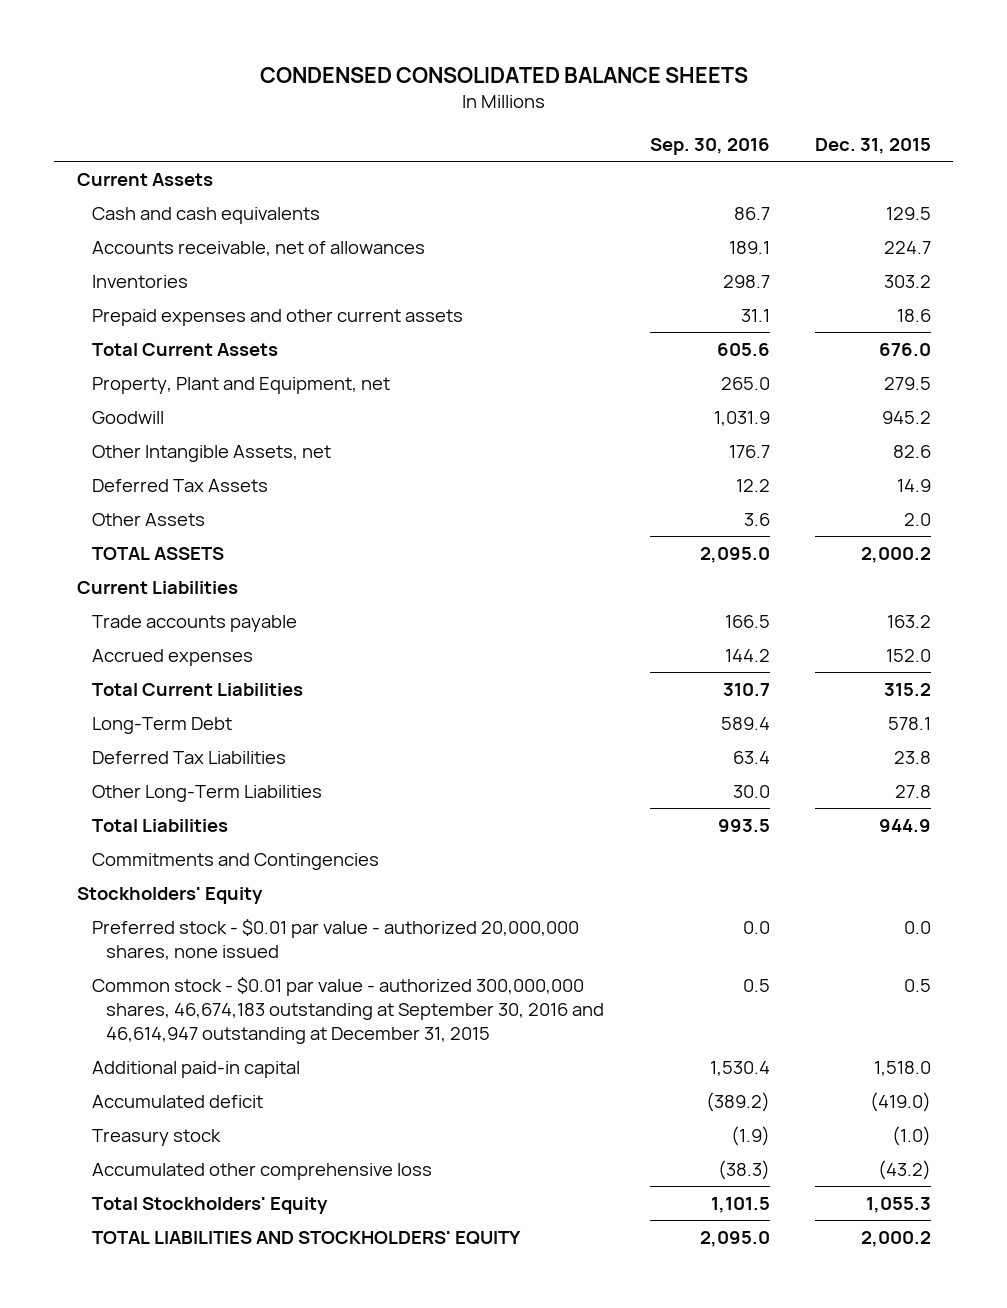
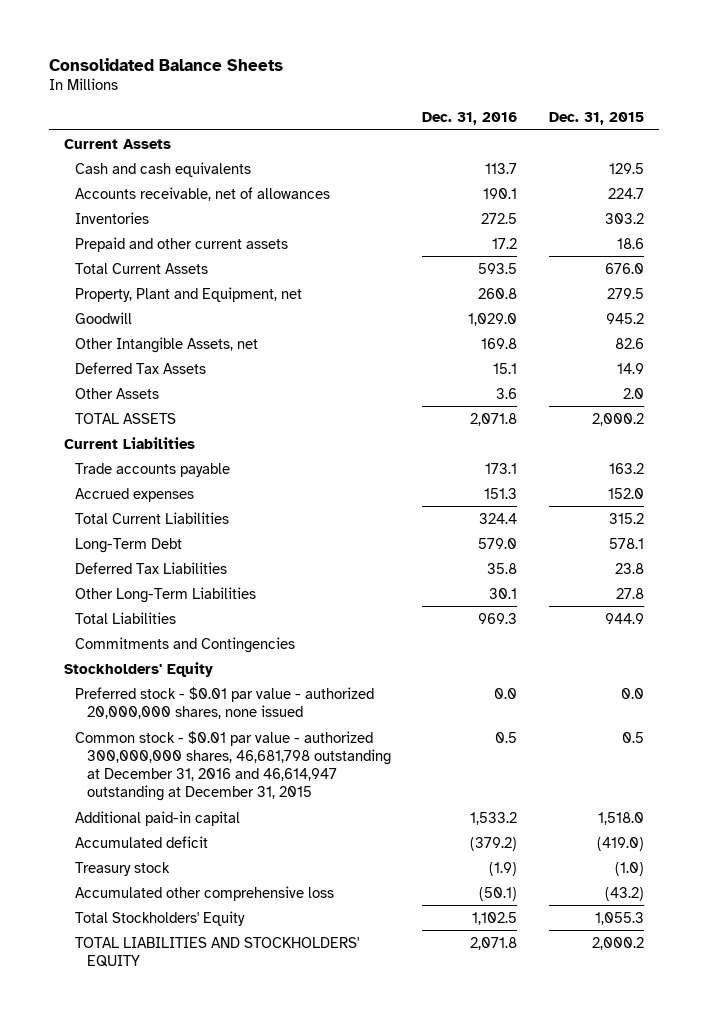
[259,67,748,84] CONDENSED CONSOLIDATED BALANCE SHEETS -> [48,57,283,71] Consolidated Balance Sheets
[649,137,770,155] Sep. 30, 2016 -> none
none -> [422,112,518,126] Dec. 31, 2016
[91,308,463,326] Prepaid expenses and other current assets -> [75,236,289,252] Prepaid and other current assets
[91,976,605,1045] Common stock - $0.01 par value - authorized 300,000,000 shares, 46,674,183 outstanding at September 30, 2016 and 46,614,947 outstanding at December 31, 2015 -> [75,730,391,801] Common stock - $0.01 par value - authorized 300,000,000 shares, 46,681,798 outstanding at December 31, 2016 and 46,614,947 outstanding at December 31, 2015

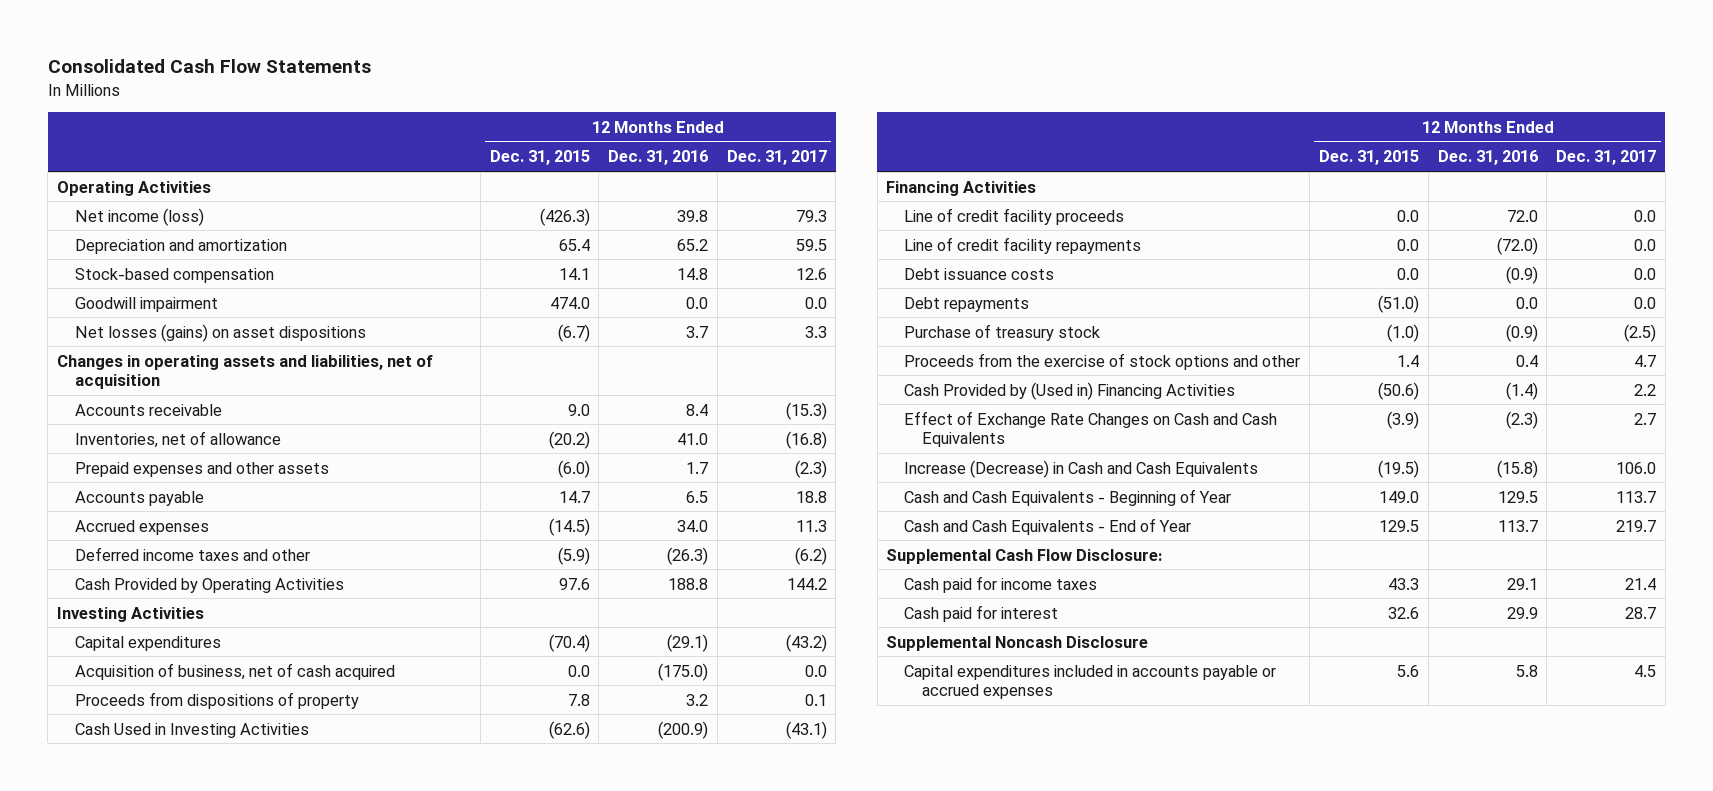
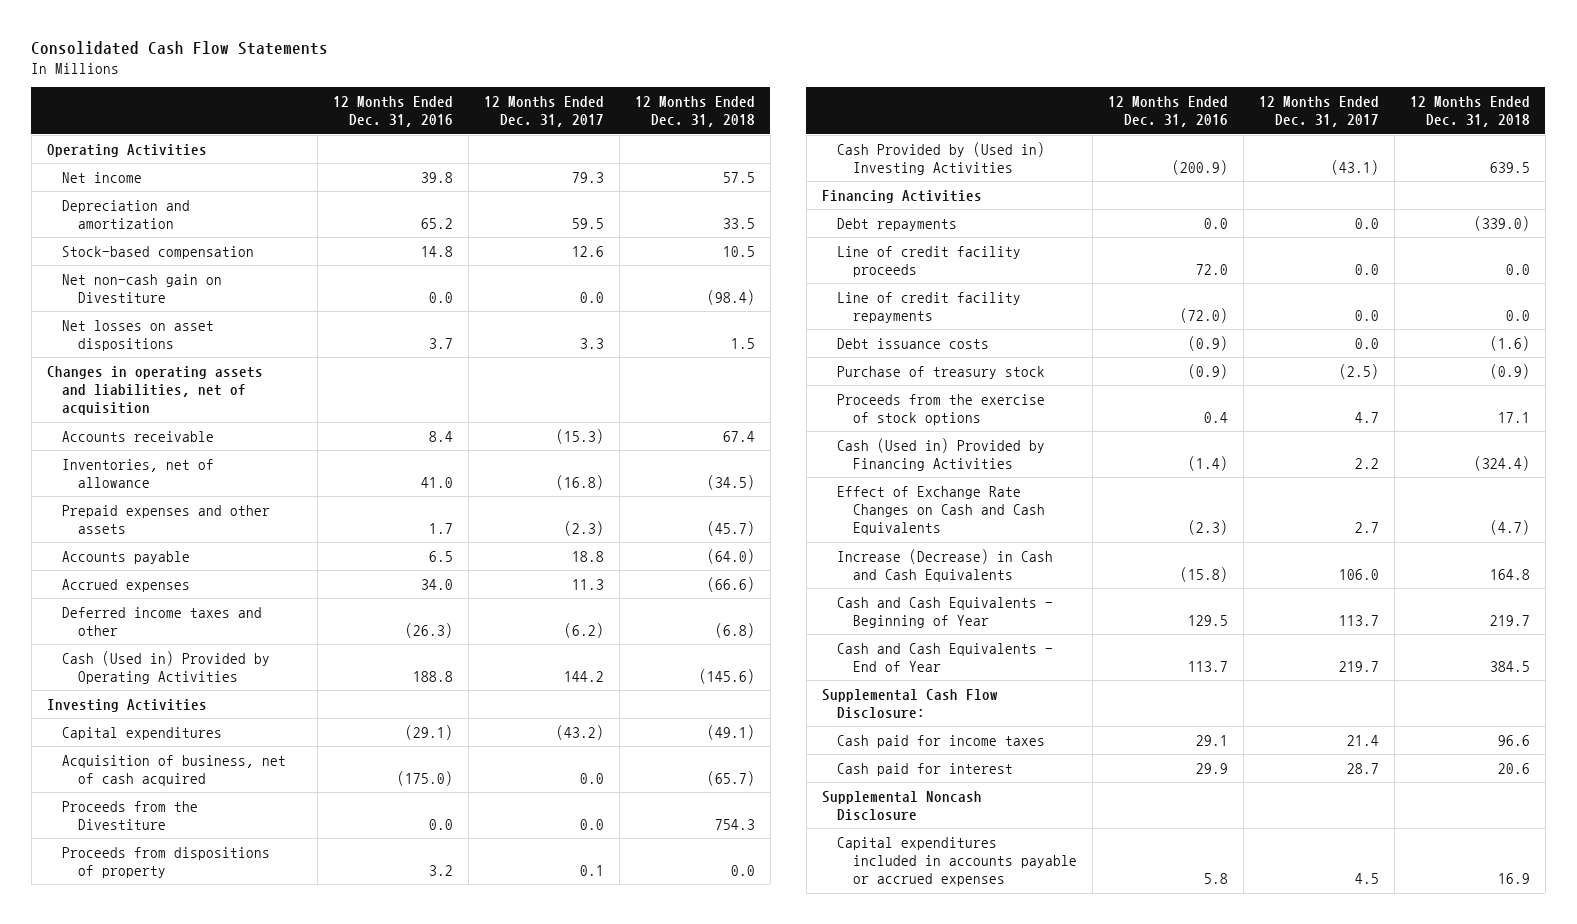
[489,150,590,166] Dec. 31, 2015 -> none
none -> [634,95,755,128] 12 Months Ended Dec. 31, 2018
[75,207,205,226] Net income (loss) -> [62,171,143,183] Net income
[75,296,219,312] Goodwill impairment -> none
none -> [62,273,223,303] Net non-cash gain on Divestiture
[75,323,367,342] Net losses (gains) on asset dispositions -> [62,319,215,351] Net losses on asset dispositions
[75,577,345,593] Cash Provided by Operating Activities -> [62,650,271,684] Cash (Used in) Provided by Operating Activities
none -> [62,800,199,830] Proceeds from the Divestiture
[75,722,310,738] Cash Used in Investing Activities -> [837,141,1046,175] Cash Provided by (Used in) Investing Activities
[904,296,1030,312] Debt repayments -> [837,217,958,231] Debt repayments
[904,352,1301,370] Proceeds from the exercise of stock options and other -> [837,393,1046,425] Proceeds from the exercise of stock options
[904,381,1236,400] Cash Provided by (Used in) Financing Activities -> [837,437,1046,471] Cash (Used in) Provided by Financing Activities

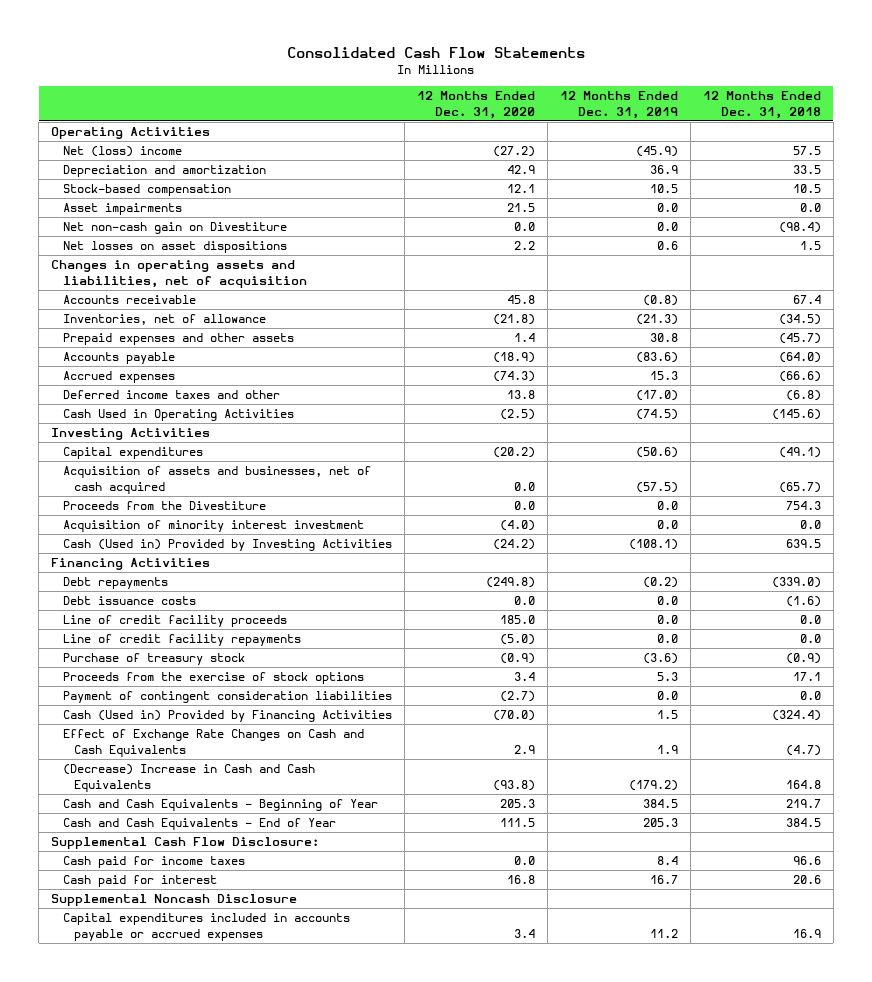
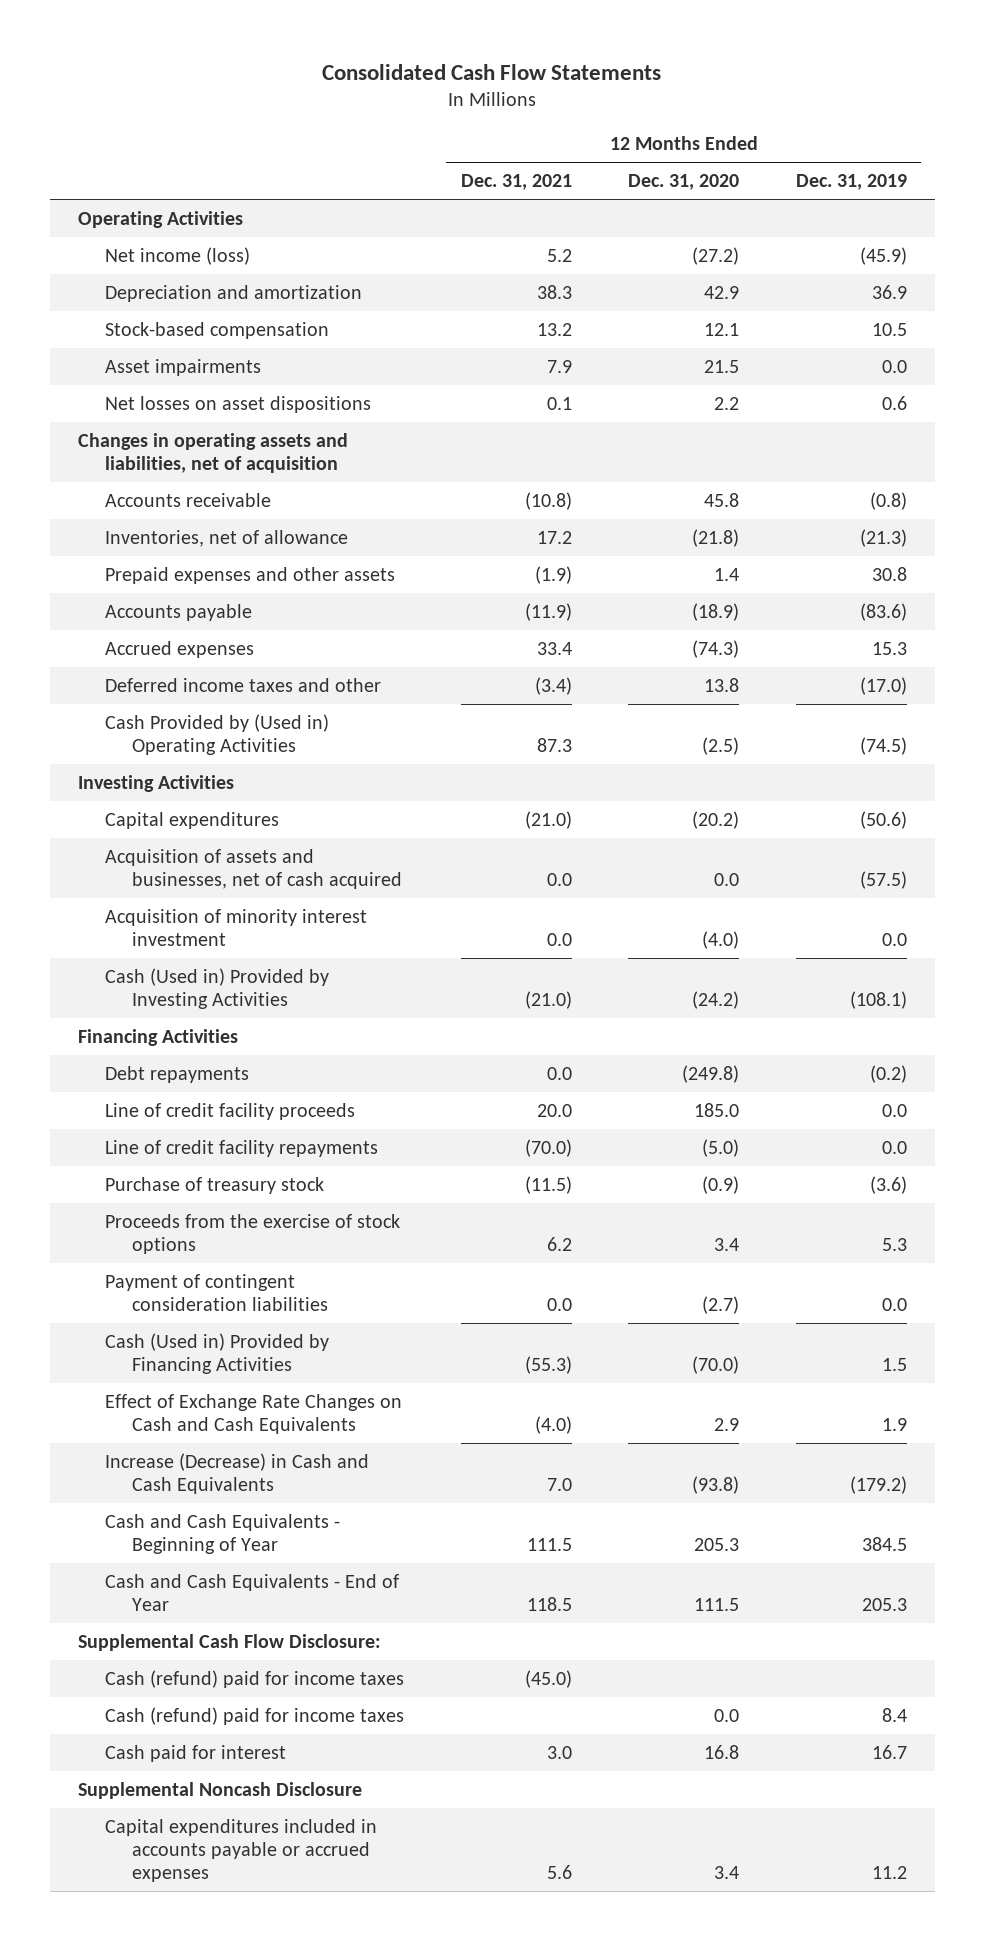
[702,91,821,120] 12 Months Ended Dec. 31, 2018 -> none
none -> [460,174,572,191] Dec. 31, 2021
[62,146,182,158] Net (loss) income -> [105,246,251,265] Net income (loss)
[62,222,287,235] Net non-cash gain on Divestiture -> none
[62,409,294,422] Cash Used in Operating Activities -> [105,713,330,755] Cash Provided by (Used in) Operating Activities
[62,501,266,511] Proceeds from the Divestiture -> none
[62,596,196,606] Debt issuance costs -> none
[62,764,315,792] (Decrease) Increase in Cash and Cash Equivalents -> [105,1452,370,1494] Increase (Decrease) in Cash and Cash Equivalents
none -> [105,1669,405,1688] Cash (refund) paid for income taxes
[62,856,245,869] Cash paid for income taxes -> [105,1706,405,1725] Cash (refund) paid for income taxes

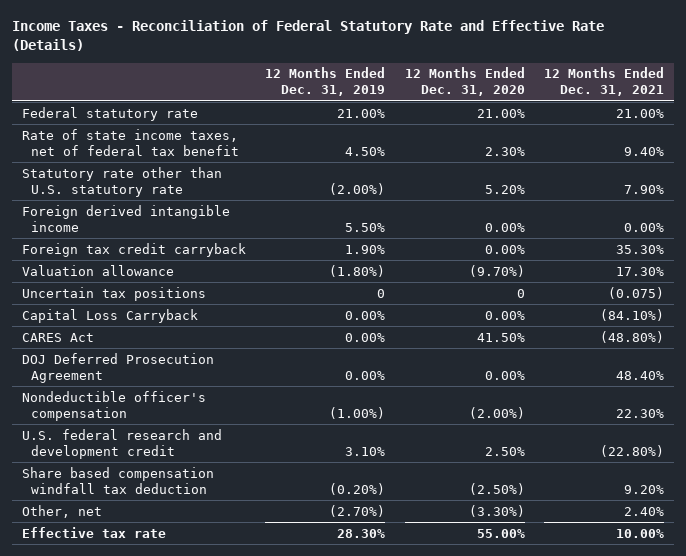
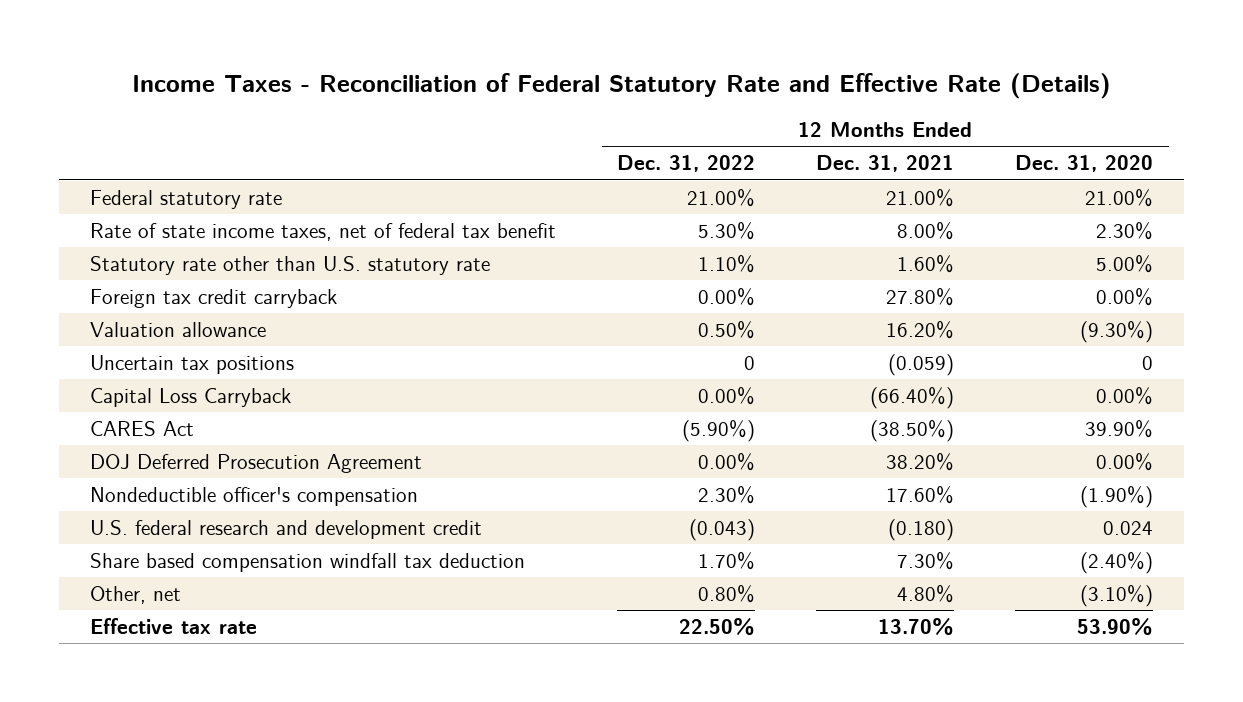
[265,67,386,97] 12 Months Ended Dec. 31, 2019 -> none
none -> [617,155,756,173] Dec. 31, 2022
[21,204,230,232] Foreign derived intangible income -> none
[624,146,665,156] 9.40% -> [897,221,955,240] 8.00%
[484,184,525,194] 5.20% -> [1096,254,1154,273] 5.00%
[624,184,665,194] 7.90% -> [897,254,955,273] 1.60%
[616,244,665,254] 35.30% -> [886,287,955,306] 27.80%
[468,264,525,277] (9.70%) -> [1080,320,1154,343] (9.30%)
[616,266,665,276] 17.30% -> [886,320,955,339] 16.20%
[608,286,665,299] (0.075) -> [888,353,955,376] (0.059)
[600,308,665,321] (84.10%) -> [870,386,955,409] (66.40%)
[476,332,525,342] 41.50% -> [1085,419,1154,438] 39.90%
[600,330,665,343] (48.80%) -> [870,419,955,442] (38.50%)
[616,370,665,380] 48.40% -> [886,452,955,471] 38.20%
[468,406,525,419] (2.00%) -> [1080,485,1154,508] (1.90%)
[616,408,665,418] 22.30% -> [886,485,955,504] 17.60%
[484,446,525,456] 2.50% -> [1103,520,1154,535] 0.024
[600,444,665,457] (22.80%) -> [888,518,955,541] (0.180)
[468,482,525,495] (2.50%) -> [1080,551,1154,574] (2.40%)
[624,484,665,494] 9.20% -> [897,551,955,570] 7.30%
[468,504,525,517] (3.30%) -> [1080,584,1154,607] (3.10%)
[624,506,665,516] 2.40% -> [897,584,955,603] 4.80%
[476,528,525,538] 55.00% -> [1077,617,1154,635] 53.90%
[616,528,665,538] 10.00% -> [878,617,955,635] 13.70%

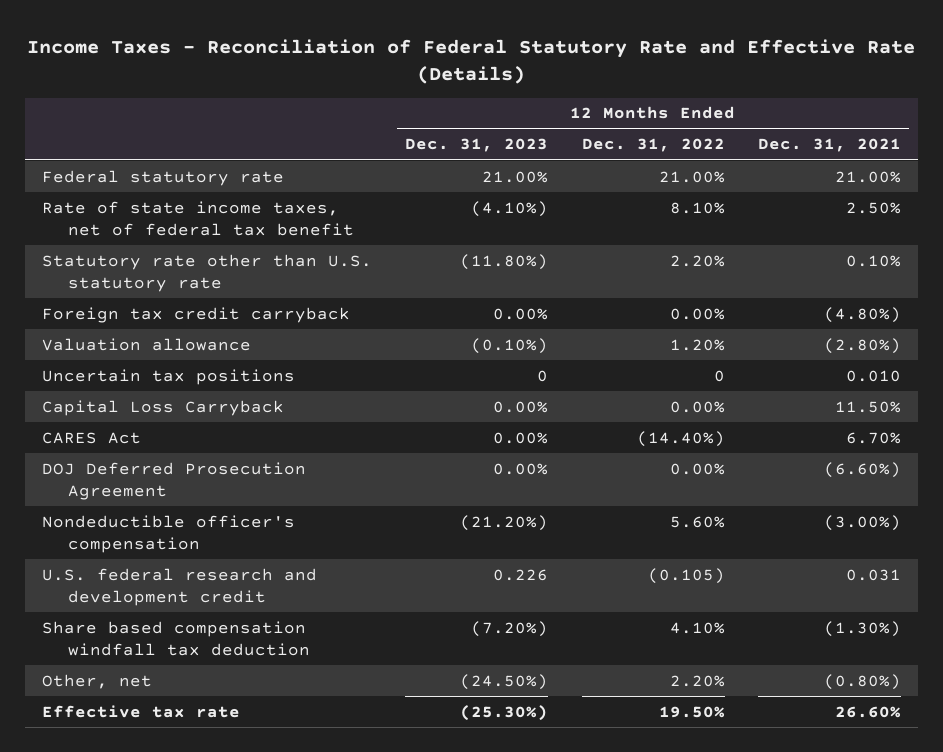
[1015,155,1154,173] Dec. 31, 2020 -> none
none -> [405,138,549,153] Dec. 31, 2023
[698,221,756,240] 5.30% -> [669,201,725,214] 8.10%
[897,221,955,240] 8.00% -> [845,201,901,214] 2.50%
[698,254,756,273] 1.10% -> [669,254,725,267] 2.20%
[897,254,955,273] 1.60% -> [845,254,901,267] 0.10%
[886,287,955,306] 27.80% -> [823,306,901,323] (4.80%)
[698,320,756,339] 0.50% -> [669,338,725,351] 1.20%
[886,320,955,339] 16.20% -> [823,337,901,354] (2.80%)
[888,353,955,376] (0.059) -> [845,369,901,382] 0.010
[870,386,955,409] (66.40%) -> [834,400,901,413] 11.50%
[682,419,756,442] (5.90%) -> [636,430,725,447] (14.40%)
[870,419,955,442] (38.50%) -> [845,431,901,444] 6.70%
[886,452,955,471] 38.20% -> [823,461,901,478] (6.60%)
[698,485,756,504] 2.30% -> [669,515,725,528] 5.60%
[886,485,955,504] 17.60% -> [823,514,901,531] (3.00%)
[689,518,756,541] (0.043) -> [647,567,725,584] (0.105)
[888,518,955,541] (0.180) -> [845,568,901,581] 0.031
[698,551,756,570] 1.70% -> [669,621,725,634] 4.10%
[897,551,955,570] 7.30% -> [823,620,901,637] (1.30%)
[698,584,756,603] 0.80% -> [669,674,725,687] 2.20%
[897,584,955,603] 4.80% -> [823,673,901,690] (0.80%)
[679,617,756,635] 22.50% -> [658,705,725,718] 19.50%
[878,617,955,635] 13.70% -> [834,705,901,718] 26.60%

